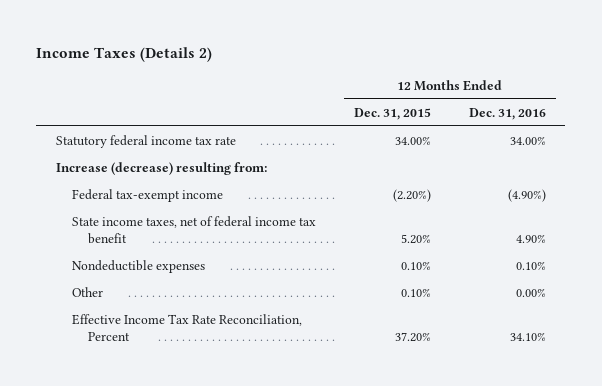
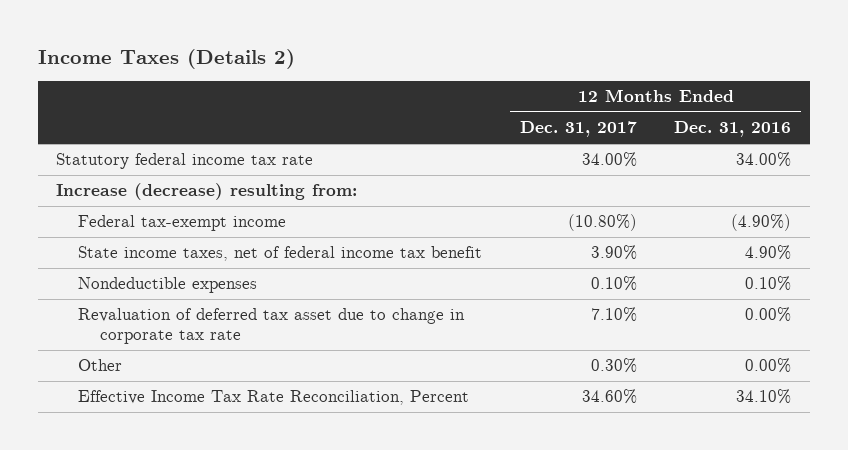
[353,107,431,120] Dec. 31, 2015 -> none
none -> [519,121,637,138] Dec. 31, 2017
none -> [78,308,466,345] Revaluation of deferred tax asset due to change in corporate tax rate

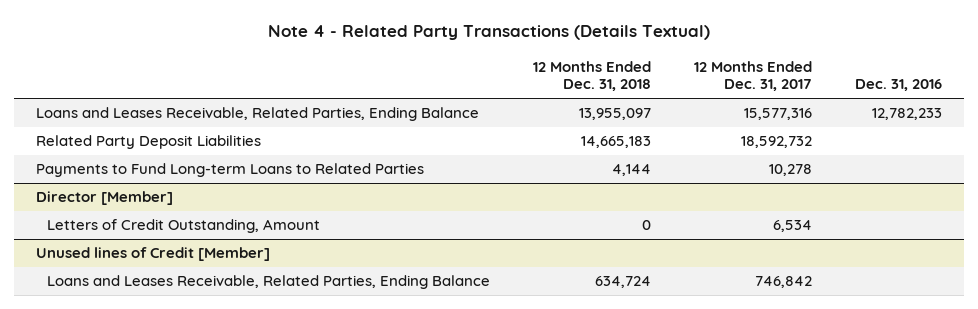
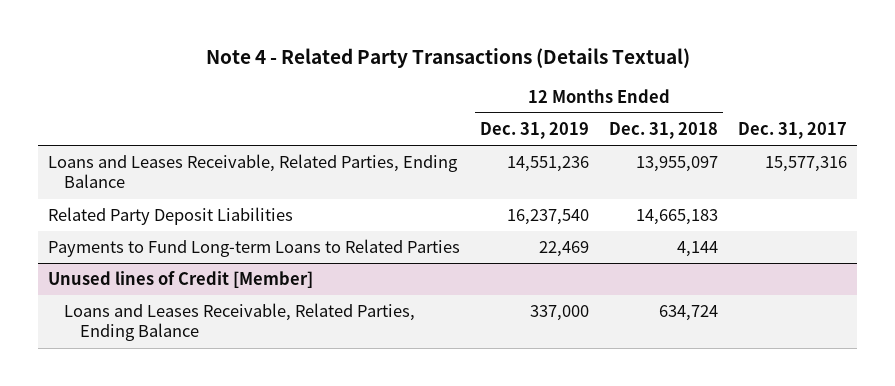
[694,60,813,92] 12 Months Ended Dec. 31, 2017 -> none
[855,79,943,92] Dec. 31, 2016 -> none
none -> [480,122,590,140] Dec. 31, 2019
none -> [737,122,847,140] Dec. 31, 2017
[35,191,173,206] Director [Member] -> none
[46,219,320,234] Letters of Credit Outstanding, Amount -> none

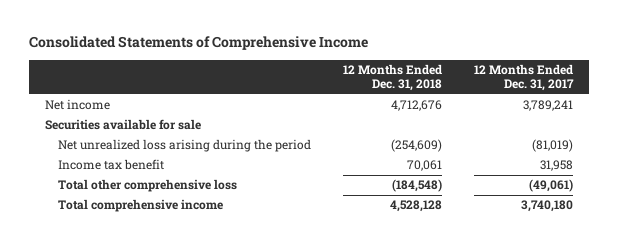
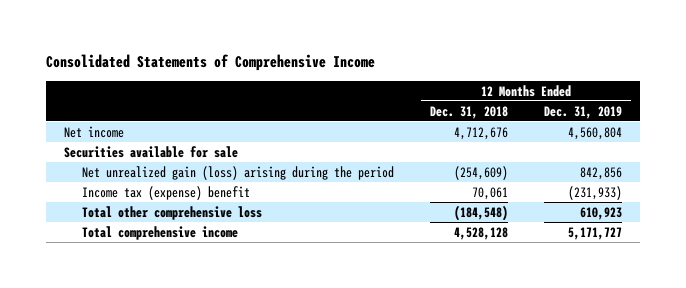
[474,63,575,92] 12 Months Ended Dec. 31, 2017 -> none
none -> [543,105,622,119] Dec. 31, 2019
[58,139,312,153] Net unrealized loss arising during the period -> [81,165,394,180] Net unrealized gain (loss) arising during the period
[58,159,165,171] Income tax benefit -> [81,185,250,200] Income tax (expense) benefit

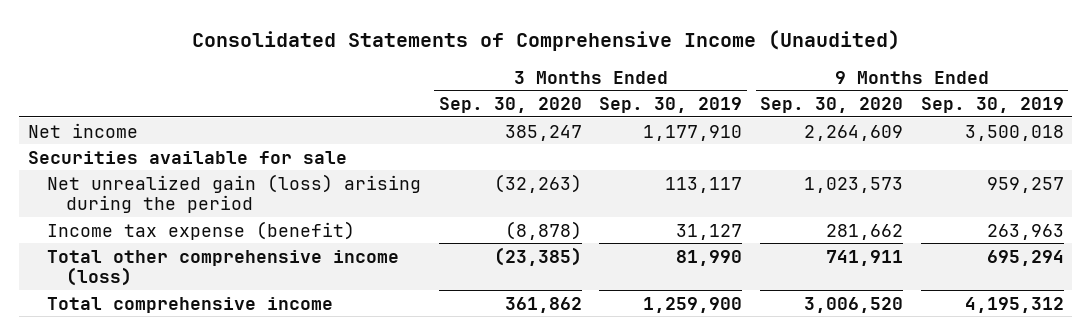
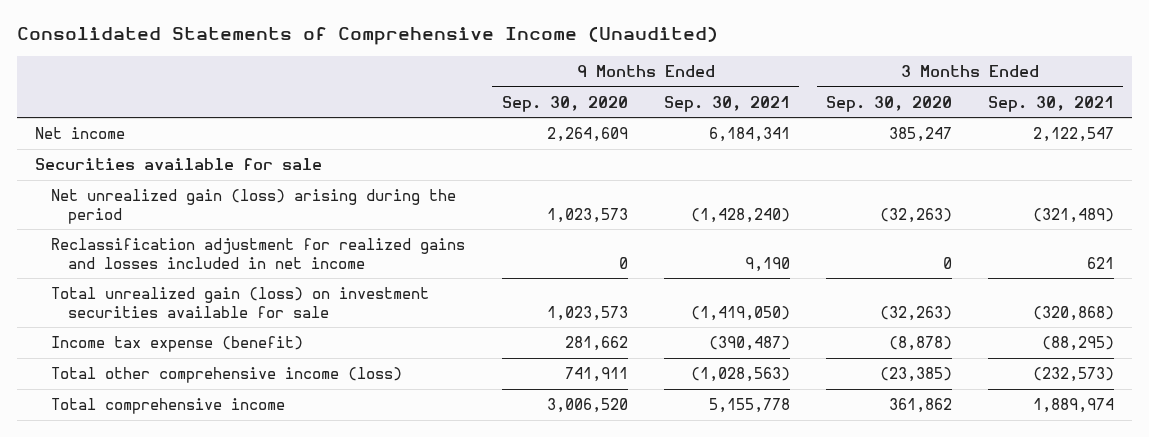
[599,96,743,113] Sep. 30, 2019 -> none
[920,96,1064,113] Sep. 30, 2019 -> none
none -> [663,95,790,112] Sep. 30, 2021
none -> [988,95,1115,112] Sep. 30, 2021
none -> [51,238,466,269] Reclassification adjustment for realized gains and losses included in net income
none -> [51,287,430,318] Total unrealized gain (loss) on investment securities available for sale

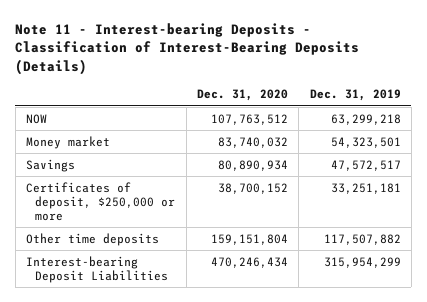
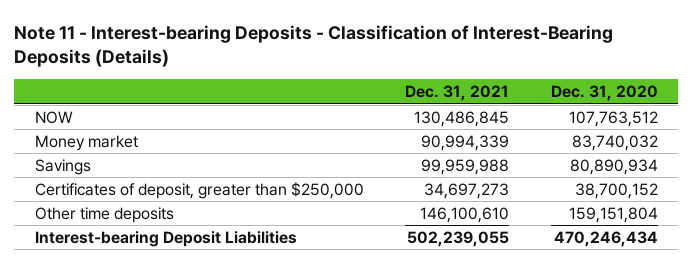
[309,89,401,102] Dec. 31, 2019 -> none
none -> [405,85,510,102] Dec. 31, 2021
[26,181,176,221] Certificates of deposit, $250,000 or more -> [35,181,365,199] Certificates of deposit, greater than $250,000

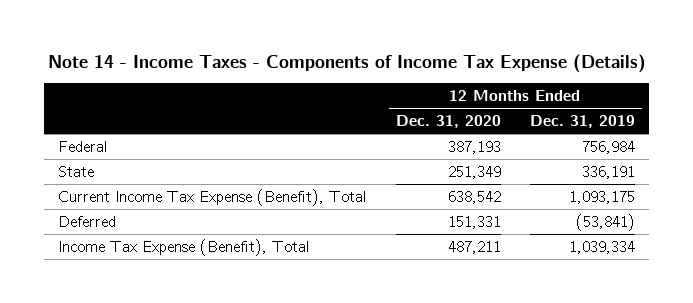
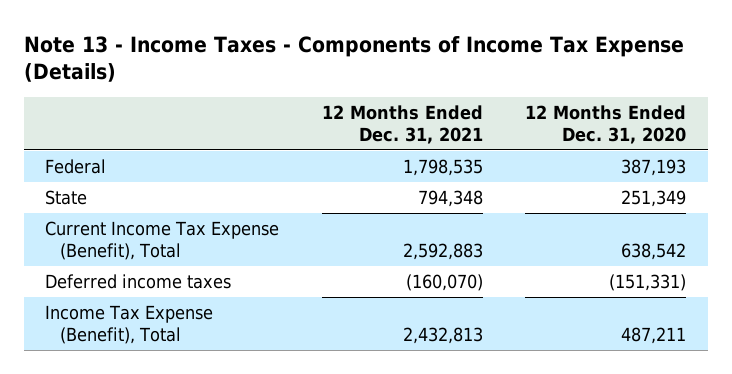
[47,53,646,73] Note 14 - Income Taxes - Components of Income Tax Expense (Details) -> [24,35,685,83] Note 13 - Income Taxes - Components of Income Tax Expense (Details)
[529,114,635,128] Dec. 31, 2019 -> none
none -> [321,104,483,144] 12 Months Ended Dec. 31, 2021
[58,215,117,227] Deferred -> [45,274,232,290] Deferred income taxes
[448,215,502,229] 151,331 -> [609,274,687,292] (151,331)

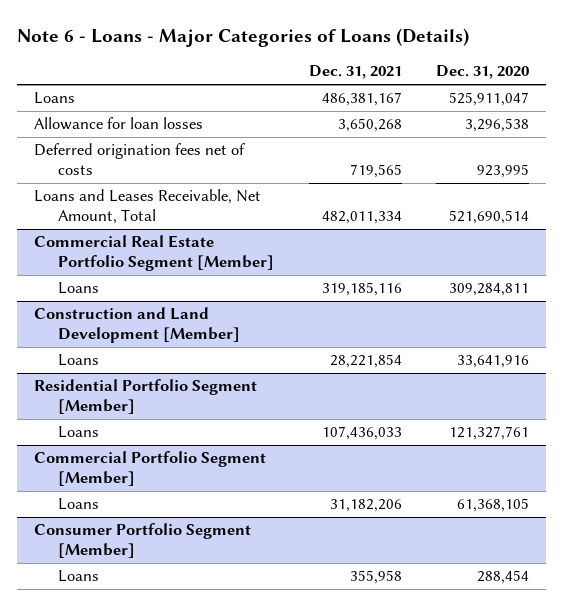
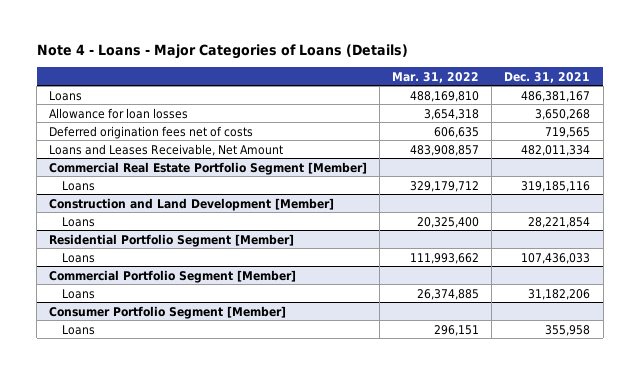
[16,28,469,48] Note 6 - Loans - Major Categories of Loans (Details) -> [36,44,408,60] Note 4 - Loans - Major Categories of Loans (Details)
[436,65,530,80] Dec. 31, 2020 -> none
none -> [392,71,480,83] Mar. 31, 2022
[33,189,261,225] Loans and Leases Receivable, Net Amount, Total -> [49,143,284,156] Loans and Leases Receivable, Net Amount

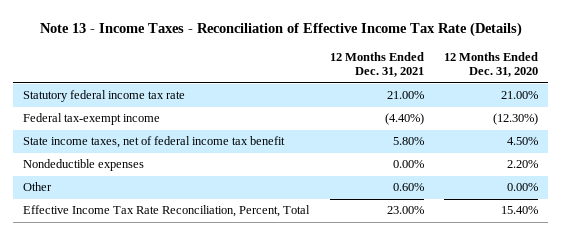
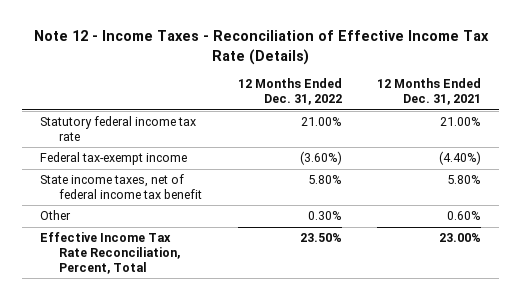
[39,21,522,37] Note 13 - Income Taxes - Reconciliation of Effective Income Tax Rate (Details) -> [33,30,489,65] Note 12 - Income Taxes - Reconciliation of Effective Income Tax Rate (Details)
[443,51,538,78] 12 Months Ended Dec. 31, 2020 -> none
none -> [237,78,342,106] 12 Months Ended Dec. 31, 2022
[23,159,145,172] Nondeductible expenses -> none

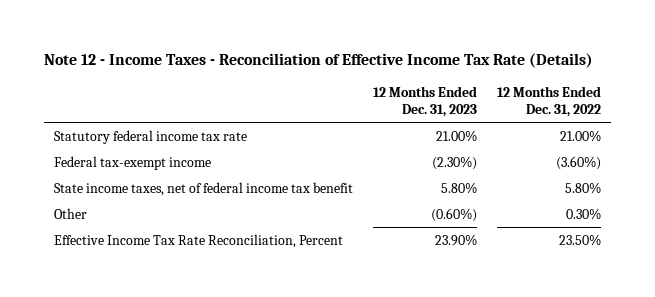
[377,78,482,106] 12 Months Ended Dec. 31, 2021 -> none
none -> [372,85,477,117] 12 Months Ended Dec. 31, 2023
[39,232,180,274] Effective Income Tax Rate Reconciliation, Percent, Total -> [53,233,343,248] Effective Income Tax Rate Reconciliation, Percent

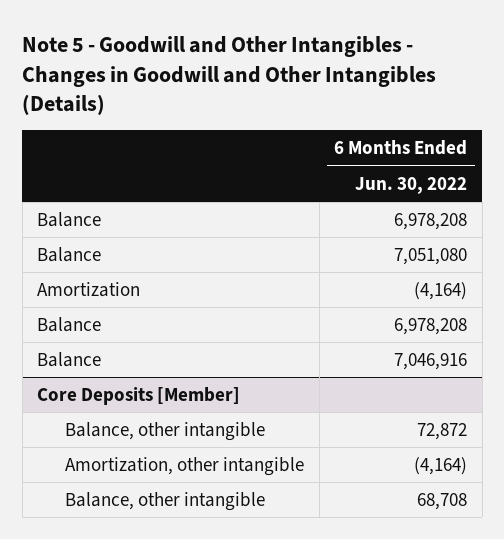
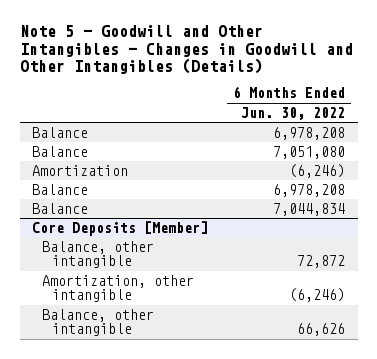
[414,282,468,301] (4,164) -> [289,163,346,178] (6,246)
[394,353,468,371] 7,046,916 -> [273,202,346,216] 7,044,834
[414,457,468,476] (4,164) -> [289,288,346,303] (6,246)
[417,493,468,511] 68,708 -> [297,323,346,337] 66,626

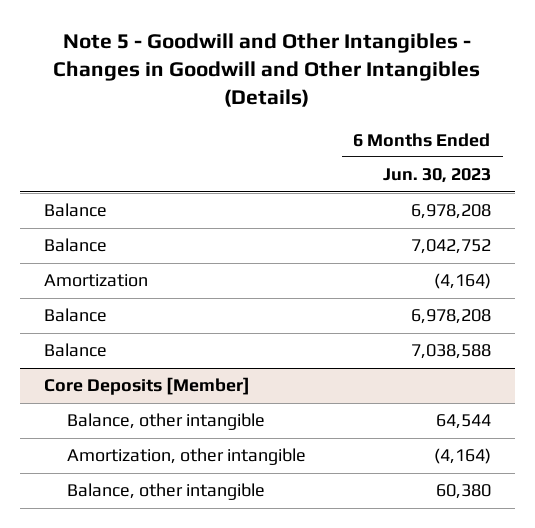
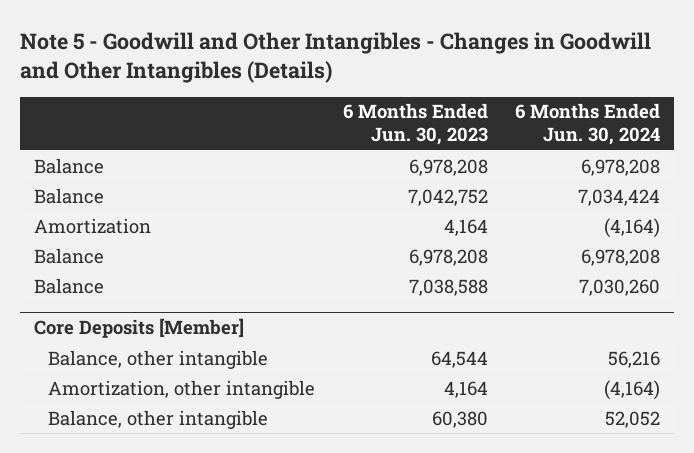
none -> [515,103,661,146] 6 Months Ended Jun. 30, 2024
[433,273,491,290] (4,164) -> [443,218,488,236] 4,164
[433,448,491,465] (4,164) -> [443,380,488,398] 4,164

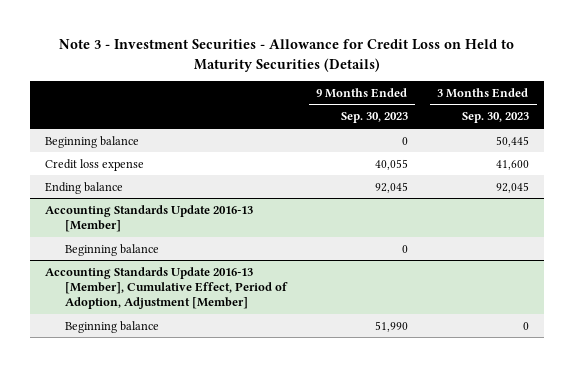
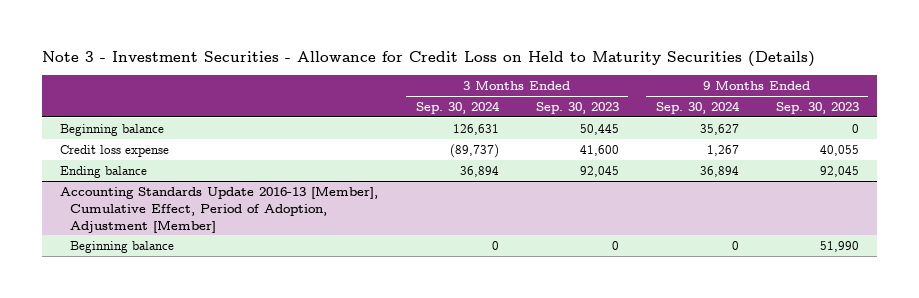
none -> [415,100,500,114] Sep. 30, 2024
none -> [655,100,740,114] Sep. 30, 2024
[45,204,254,233] Accounting Standards Update 2016-13 [Member] -> none
[64,243,159,256] Beginning balance -> none

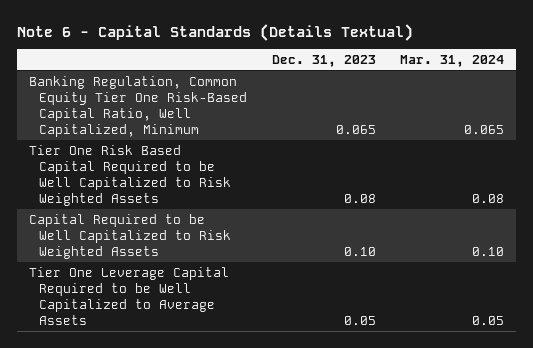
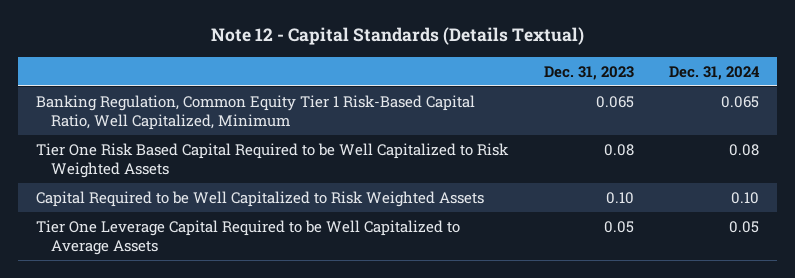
[17,23,414,41] Note 6 - Capital Standards (Details Textual) -> [210,27,584,46] Note 12 - Capital Standards (Details Textual)
[400,55,505,68] Mar. 31, 2024 -> none
none -> [669,65,761,80] Dec. 31, 2024
[29,75,248,138] Banking Regulation, Common Equity Tier One Risk-Based Capital Ratio, Well Capitalized, Minimum -> [35,95,475,130] Banking Regulation, Common Equity Tier 1 Risk-Based Capital Ratio, Well Capitalized, Minimum

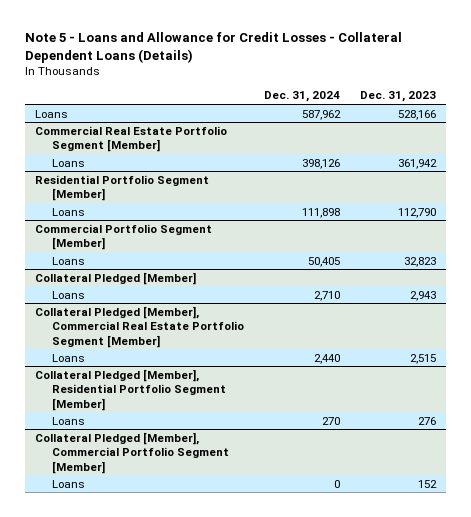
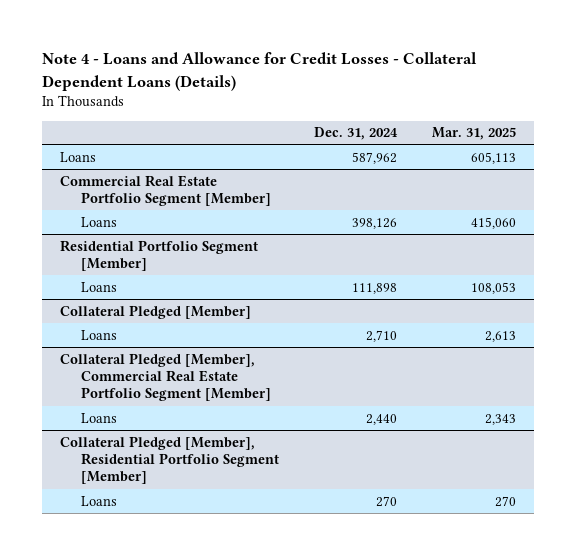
[24,32,402,64] Note 5 - Loans and Allowance for Credit Losses - Collateral Dependent Loans (Details) -> [42,52,478,91] Note 4 - Loans and Allowance for Credit Losses - Collateral Dependent Loans (Details)
[359,91,436,103] Dec. 31, 2023 -> none
none -> [432,127,517,141] Mar. 31, 2025
[34,223,212,251] Commercial Portfolio Segment [Member] -> none
[51,256,85,265] Loans -> none
[34,431,229,474] Collateral Pledged [Member], Commercial Portfolio Segment [Member] -> none
[51,479,85,488] Loans -> none

